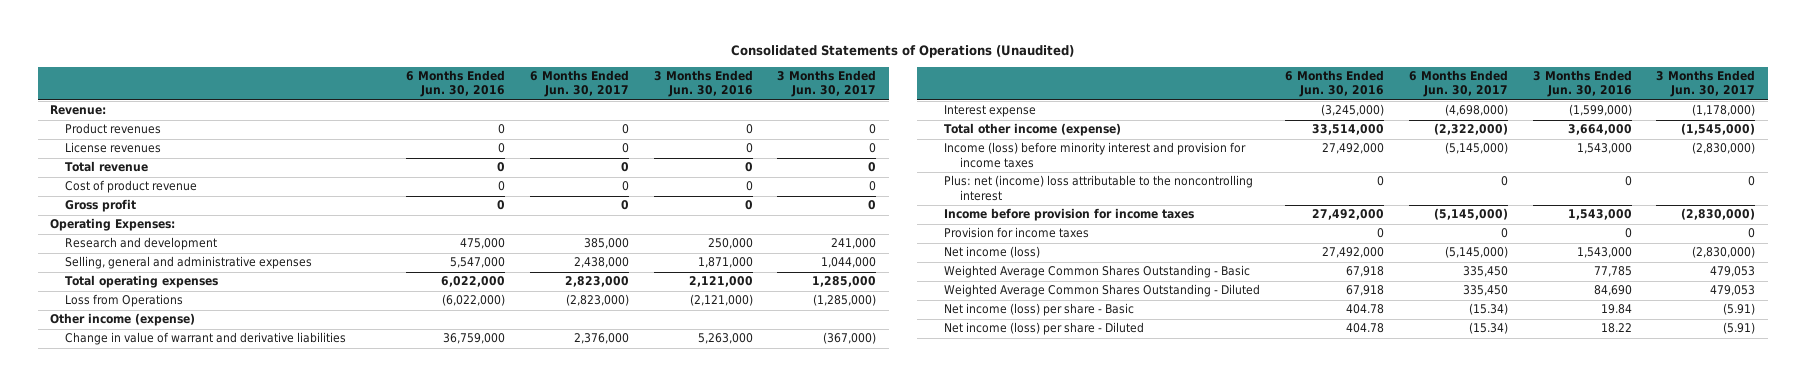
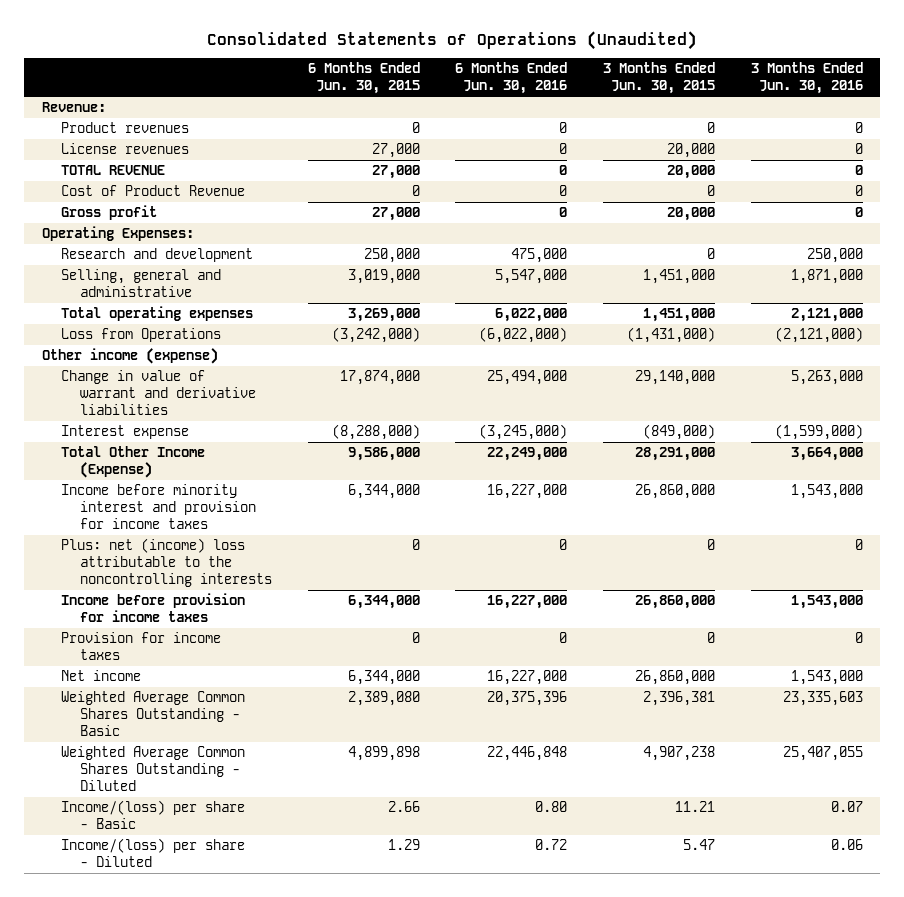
[529,70,629,98] 6 Months Ended Jun. 30, 2017 -> none
[777,70,877,98] 3 Months Ended Jun. 30, 2017 -> none
none -> [307,62,420,95] 6 Months Ended Jun. 30, 2015
none -> [602,62,715,95] 3 Months Ended Jun. 30, 2015
[65,161,149,173] Total revenue -> [60,165,165,176] TOTAL REVENUE
[65,180,198,194] Cost of product revenue -> [60,185,245,197] Cost of Product Revenue
[65,256,313,270] Selling, general and administrative expenses -> [60,269,221,298] Selling, general and administrative
[443,333,506,345] 36,759,000 -> [487,370,568,386] 25,494,000
[944,123,1122,137] Total other income (expense) -> [60,446,205,479] Total Other Income (Expense)
[1312,124,1385,136] 33,514,000 -> [487,447,568,462] 22,249,000
[944,142,1247,168] Income (loss) before minority interest and provision for income taxes -> [60,484,257,530] Income before minority interest and provision for income taxes
[1322,143,1385,155] 27,492,000 -> [487,484,568,500] 16,227,000
[944,175,1254,201] Plus: net (income) loss attributable to the noncontrolling interest -> [60,538,273,588] Plus: net (income) loss attributable to the noncontrolling interests
[1312,209,1385,221] 27,492,000 -> [487,595,568,610] 16,227,000
[944,246,1041,259] Net income (loss) -> [60,670,141,682] Net income
[1322,247,1385,259] 27,492,000 -> [487,670,568,686] 16,227,000
[1346,266,1385,278] 67,918 -> [487,691,568,707] 20,375,396
[1593,266,1632,278] 77,785 -> [782,691,863,707] 23,335,603
[1346,285,1385,297] 67,918 -> [487,746,568,762] 22,446,848
[1593,285,1632,297] 84,690 -> [782,746,863,762] 25,407,055
[944,303,1135,317] Net income (loss) per share - Basic -> [60,800,245,830] Income/(loss) per share - Basic
[1346,304,1385,315] 404.78 -> [535,801,568,813] 0.80
[1600,304,1632,315] 19.84 -> [830,801,863,813] 0.07
[944,322,1145,336] Net income (loss) per share - Diluted -> [60,838,245,868] Income/(loss) per share - Diluted
[1346,323,1385,334] 404.78 -> [535,839,568,851] 0.72
[1600,323,1632,334] 18.22 -> [830,839,863,851] 0.06

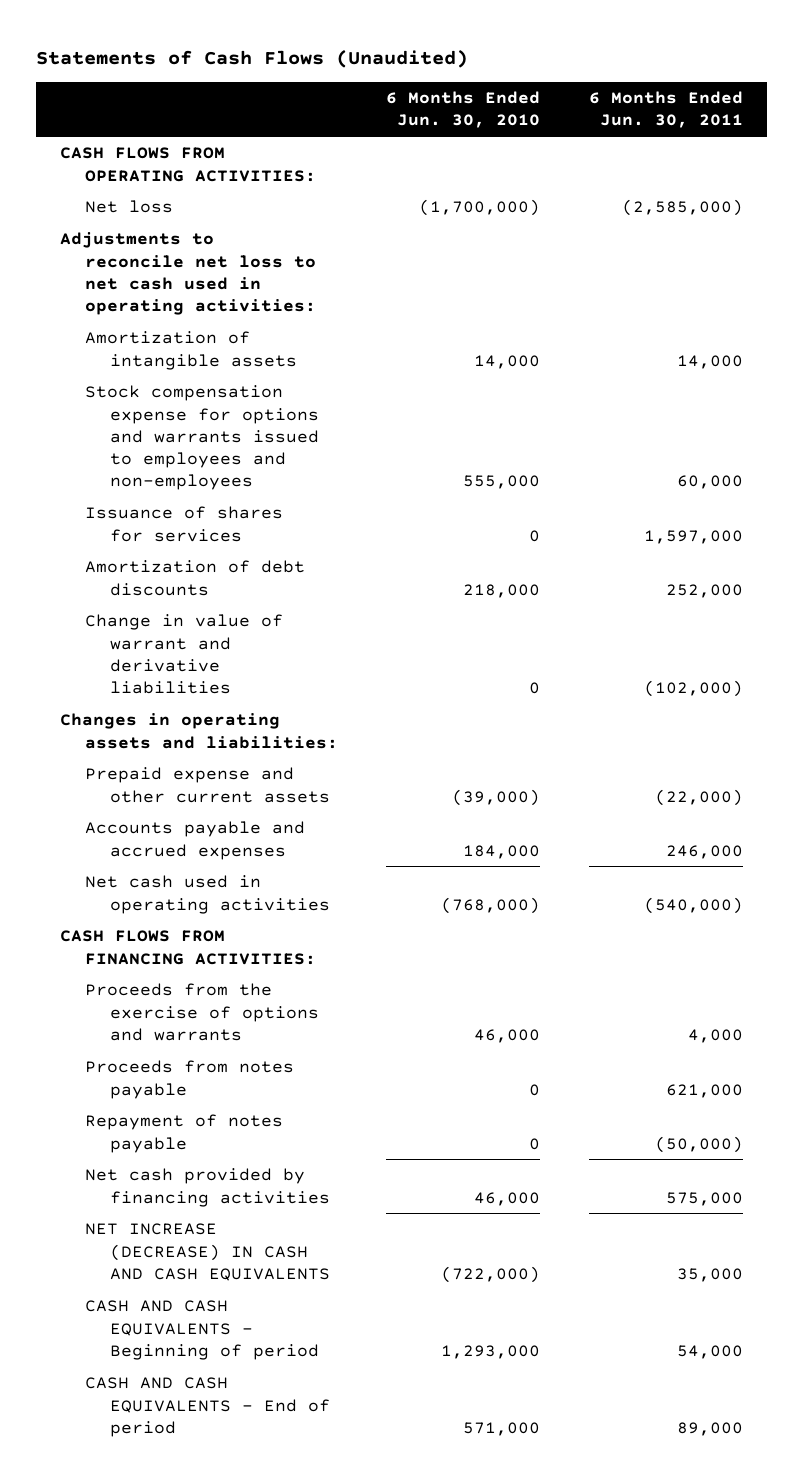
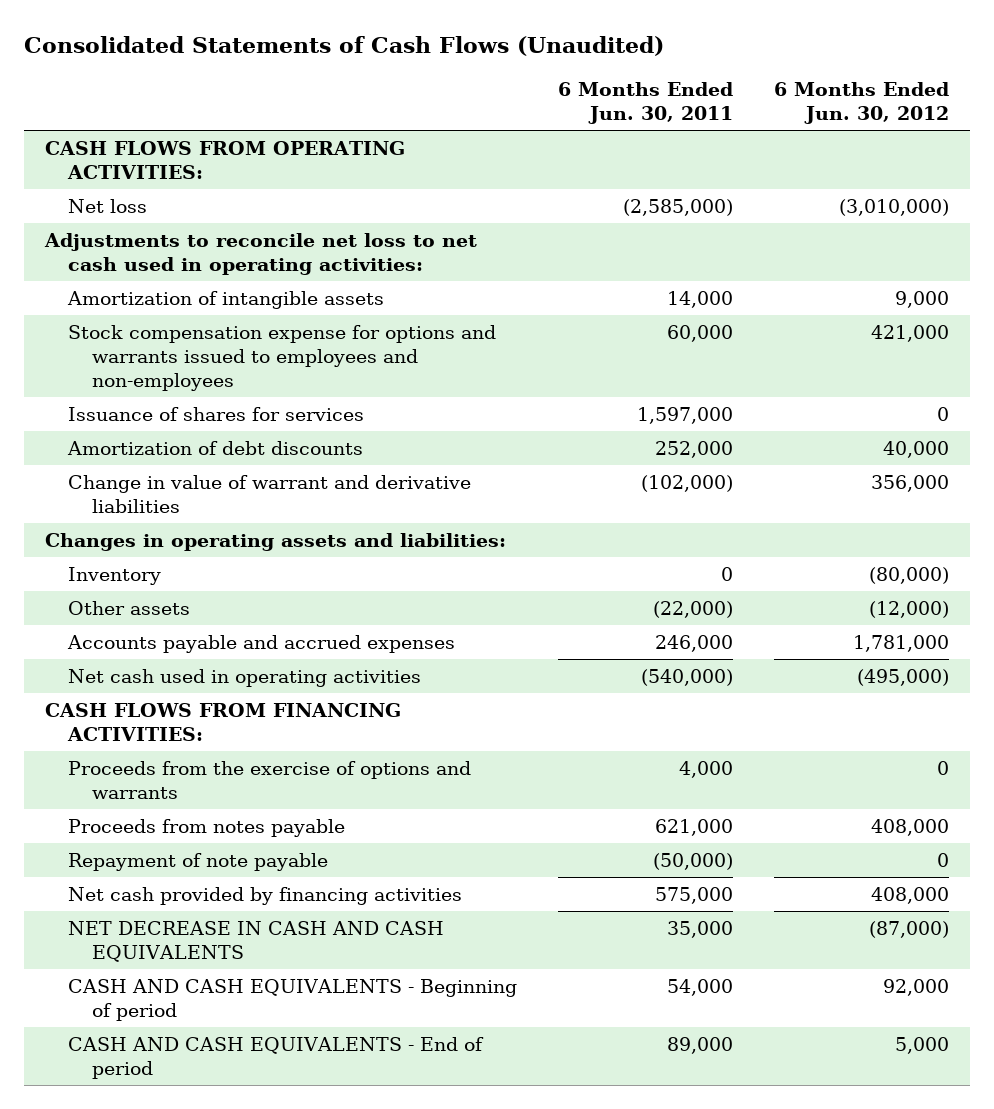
[36,49,469,68] Statements of Cash Flows (Unaudited) -> [24,36,665,57] Consolidated Statements of Cash Flows (Unaudited)
[386,91,541,129] 6 Months Ended Jun. 30, 2010 -> none
none -> [774,82,950,125] 6 Months Ended Jun. 30, 2012
[85,767,330,803] Prepaid expense and other current assets -> none
none -> [68,567,162,586] Inventory
none -> [68,601,191,616] Other assets
[85,1114,284,1153] Repayment of notes payable -> [68,853,329,872] Repayment of note payable
[85,1223,330,1281] NET INCREASE (DECREASE) IN CASH AND CASH EQUIVALENTS -> [68,921,445,962] NET DECREASE IN CASH AND CASH EQUIVALENTS

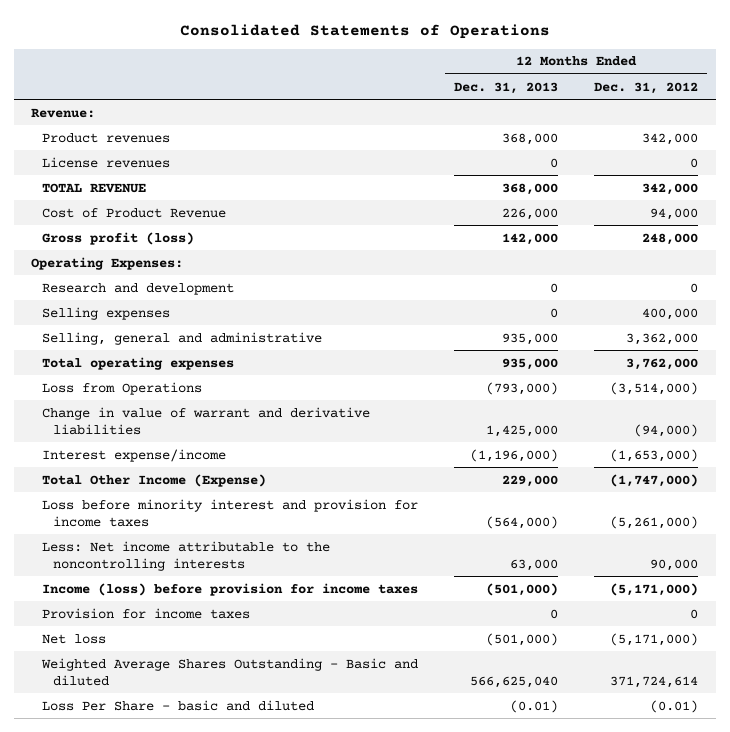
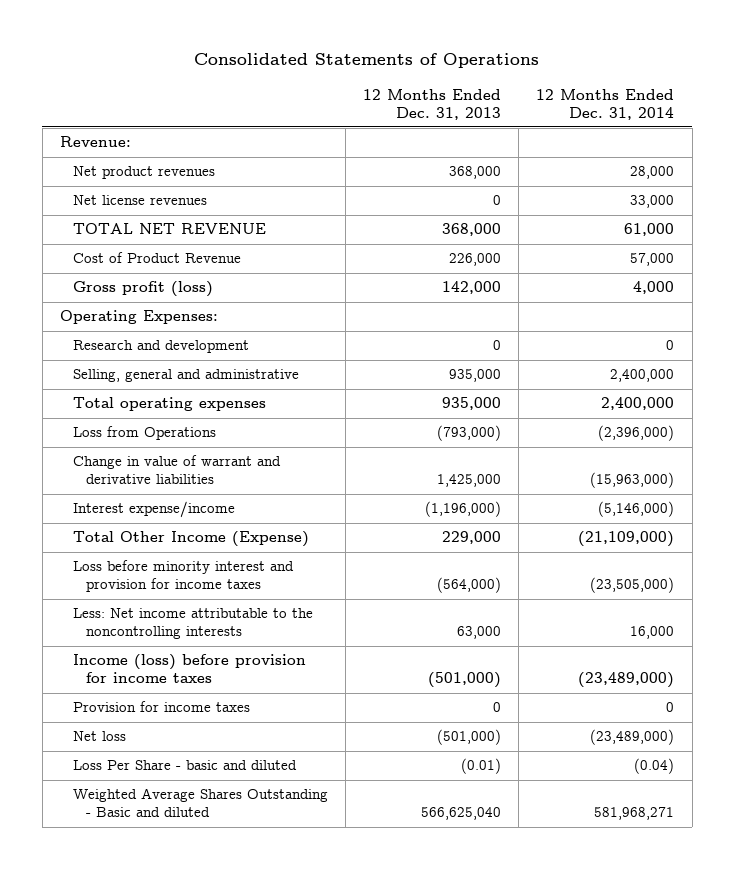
[594,81,699,94] Dec. 31, 2012 -> none
none -> [536,88,675,120] 12 Months Ended Dec. 31, 2014
[42,132,171,143] Product revenues -> [73,166,216,180] Net product revenues
[42,156,171,168] License revenues -> [73,195,208,206] Net license revenues
[42,182,147,193] TOTAL REVENUE -> [73,223,267,235] TOTAL NET REVENUE
[42,306,171,320] Selling expenses -> none
[41,657,419,686] Weighted Average Shares Outstanding - Basic and diluted -> [73,788,329,818] Weighted Average Shares Outstanding - Basic and diluted

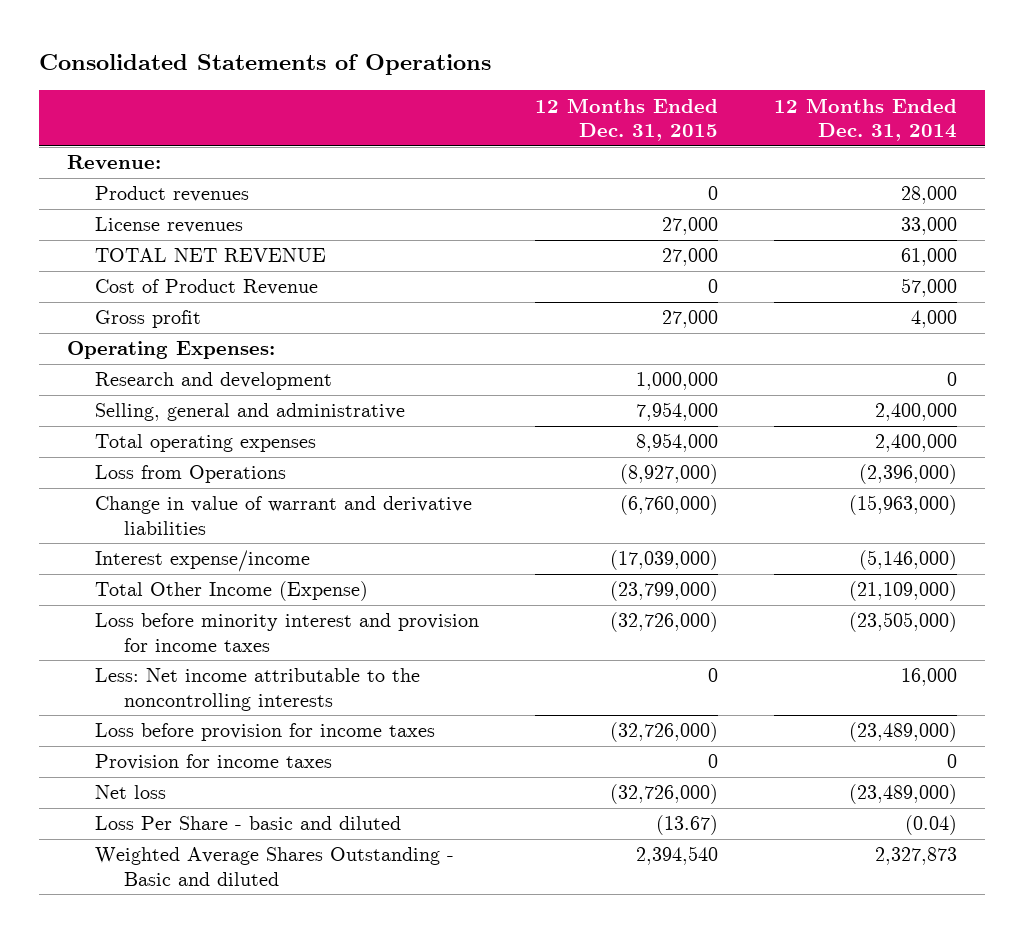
[363,88,502,120] 12 Months Ended Dec. 31, 2013 -> none
none -> [535,97,719,142] 12 Months Ended Dec. 31, 2015
[73,166,216,180] Net product revenues -> [95,186,250,203] Product revenues
[73,195,208,206] Net license revenues -> [95,217,244,234] License revenues
[73,281,214,298] Gross profit (loss) -> [95,310,202,329] Gross profit
[73,654,307,684] Income (loss) before provision for income taxes -> [95,723,436,742] Loss before provision for income taxes
[594,807,675,821] 581,968,271 -> [875,847,958,866] 2,327,873

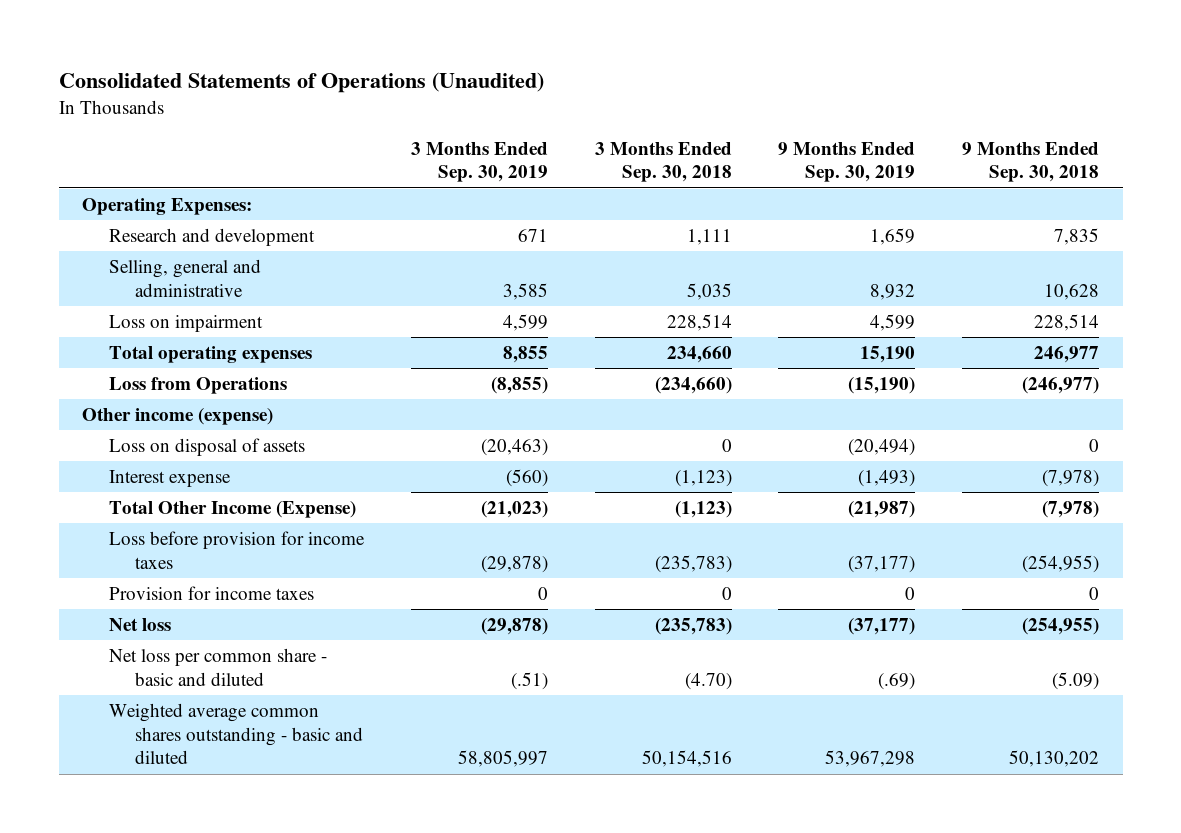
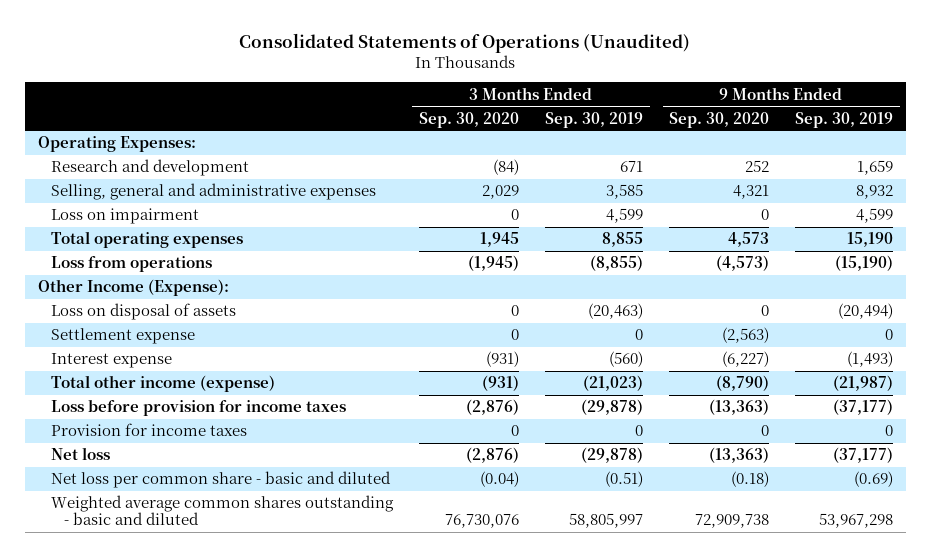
[594,141,732,183] 3 Months Ended Sep. 30, 2018 -> none
[962,141,1100,183] 9 Months Ended Sep. 30, 2018 -> none
none -> [418,111,519,128] Sep. 30, 2020
none -> [669,111,770,128] Sep. 30, 2020
[108,259,261,297] Selling, general and administrative -> [50,183,376,201] Selling, general and administrative expenses
[108,377,287,395] Loss from Operations -> [50,256,212,273] Loss from operations
[81,408,273,426] Other income (expense) -> [37,279,229,297] Other Income (Expense):
none -> [50,328,195,345] Settlement expense
[108,501,356,519] Total Other Income (Expense) -> [50,375,275,393] Total other income (expense)
[510,671,548,690] (.51) -> [605,471,644,488] (0.51)
[878,672,916,690] (.69) -> [854,471,894,488] (0.69)

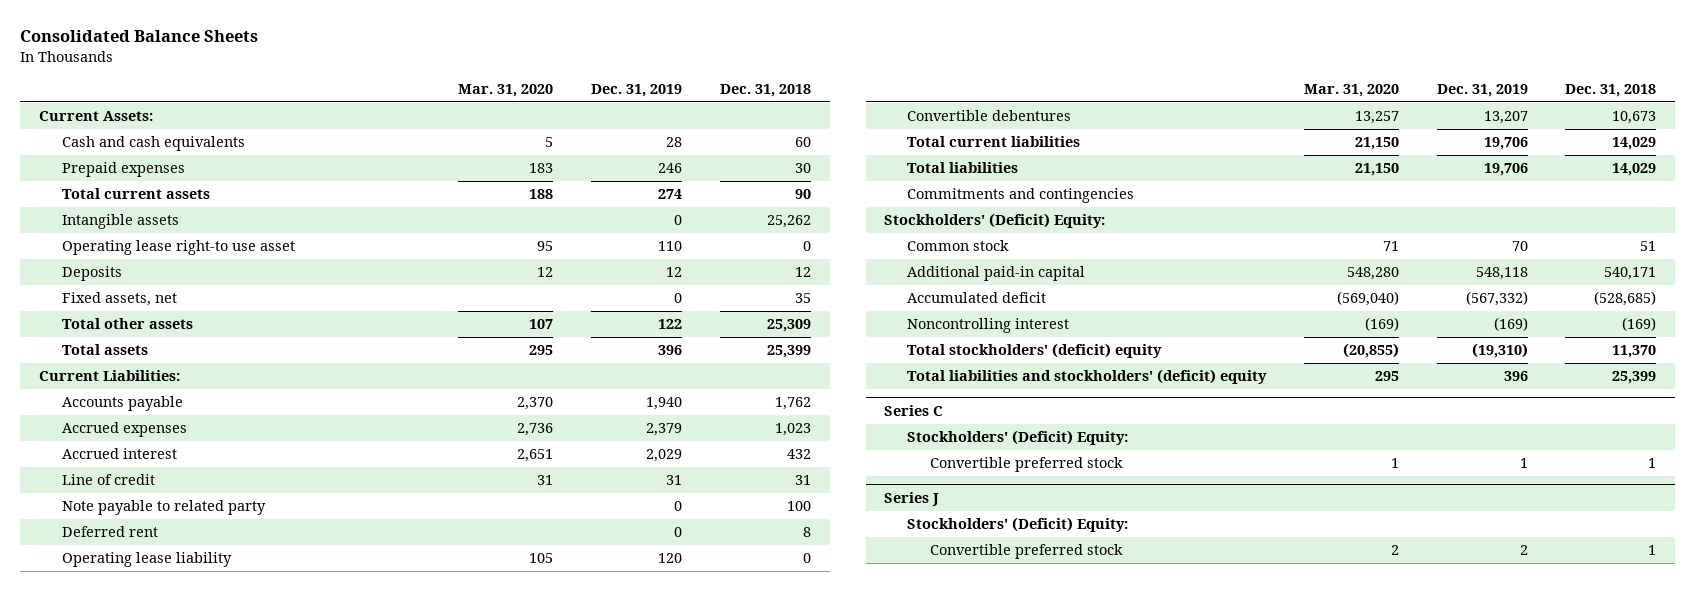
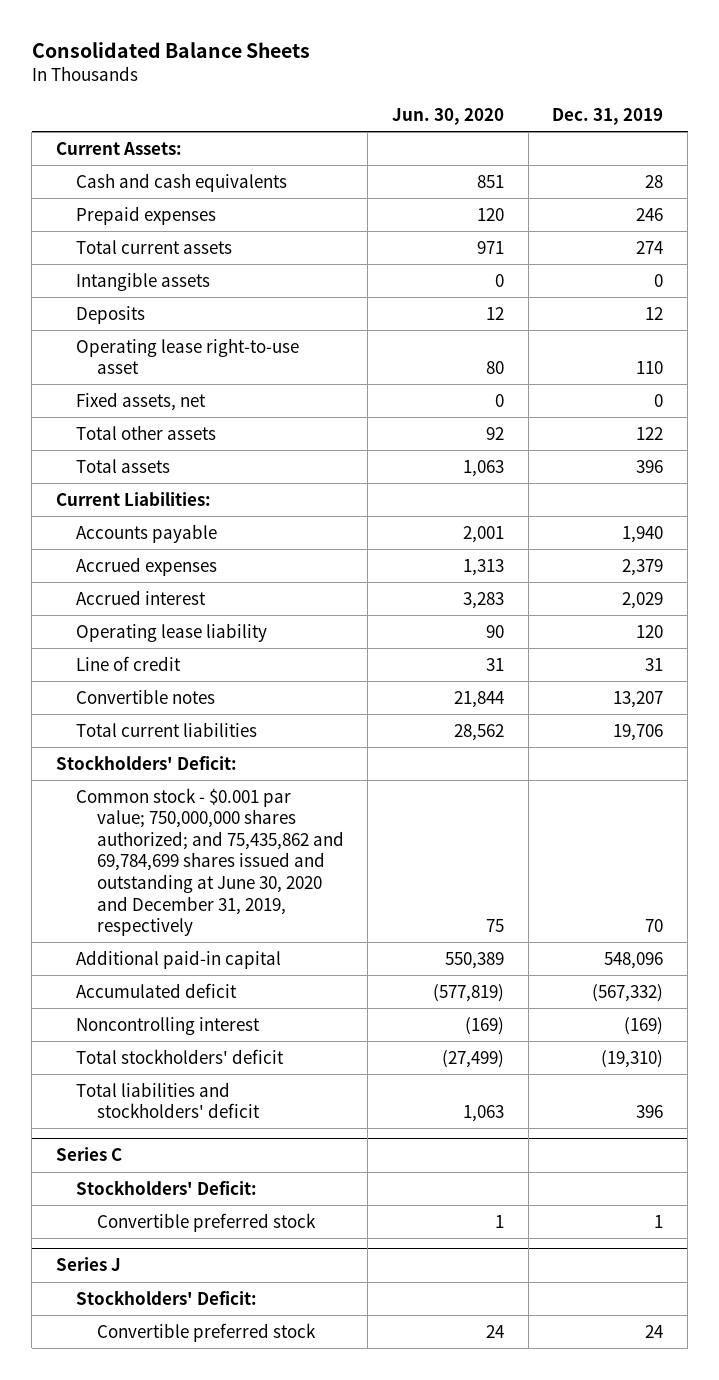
[458,83,554,97] Mar. 31, 2020 -> none
[719,83,811,97] Dec. 31, 2018 -> none
none -> [392,108,505,126] Jun. 30, 2020
[61,240,295,256] Operating lease right-to use asset -> none
none -> [76,337,300,375] Operating lease right-to-use asset
[61,500,266,516] Note payable to related party -> none
[61,526,158,538] Deferred rent -> none
[61,474,155,486] Line of credit -> [76,655,182,671] Line of credit
[907,110,1072,122] Convertible debentures -> [76,688,216,704] Convertible notes
[907,162,1019,174] Total liabilities -> none
[907,188,1135,204] Commitments and contingencies -> none
[884,213,1106,229] Stockholders' (Deficit) Equity: -> [55,754,237,770] Stockholders' Deficit:
[907,240,1010,252] Common stock -> [76,787,344,937] Common stock - $0.001 par value; 750,000,000 shares authorized; and 75,435,862 and 69,784,699 shares issued and outstanding at June 30, 2020 and December 31, 2019, respectively
[1475,267,1528,281] 548,118 -> [604,951,664,969] 548,096
[907,343,1163,359] Total stockholders' (deficit) equity -> [76,1048,285,1064] Total stockholders' deficit
[907,369,1268,385] Total liabilities and stockholders' (deficit) equity -> [76,1081,260,1119] Total liabilities and stockholders' deficit
[907,430,1129,446] Stockholders' (Deficit) Equity: -> [76,1179,258,1195] Stockholders' Deficit:
[907,517,1129,533] Stockholders' (Deficit) Equity: -> [76,1289,258,1305] Stockholders' Deficit:
[1519,545,1528,556] 2 -> [645,1324,664,1338] 24

